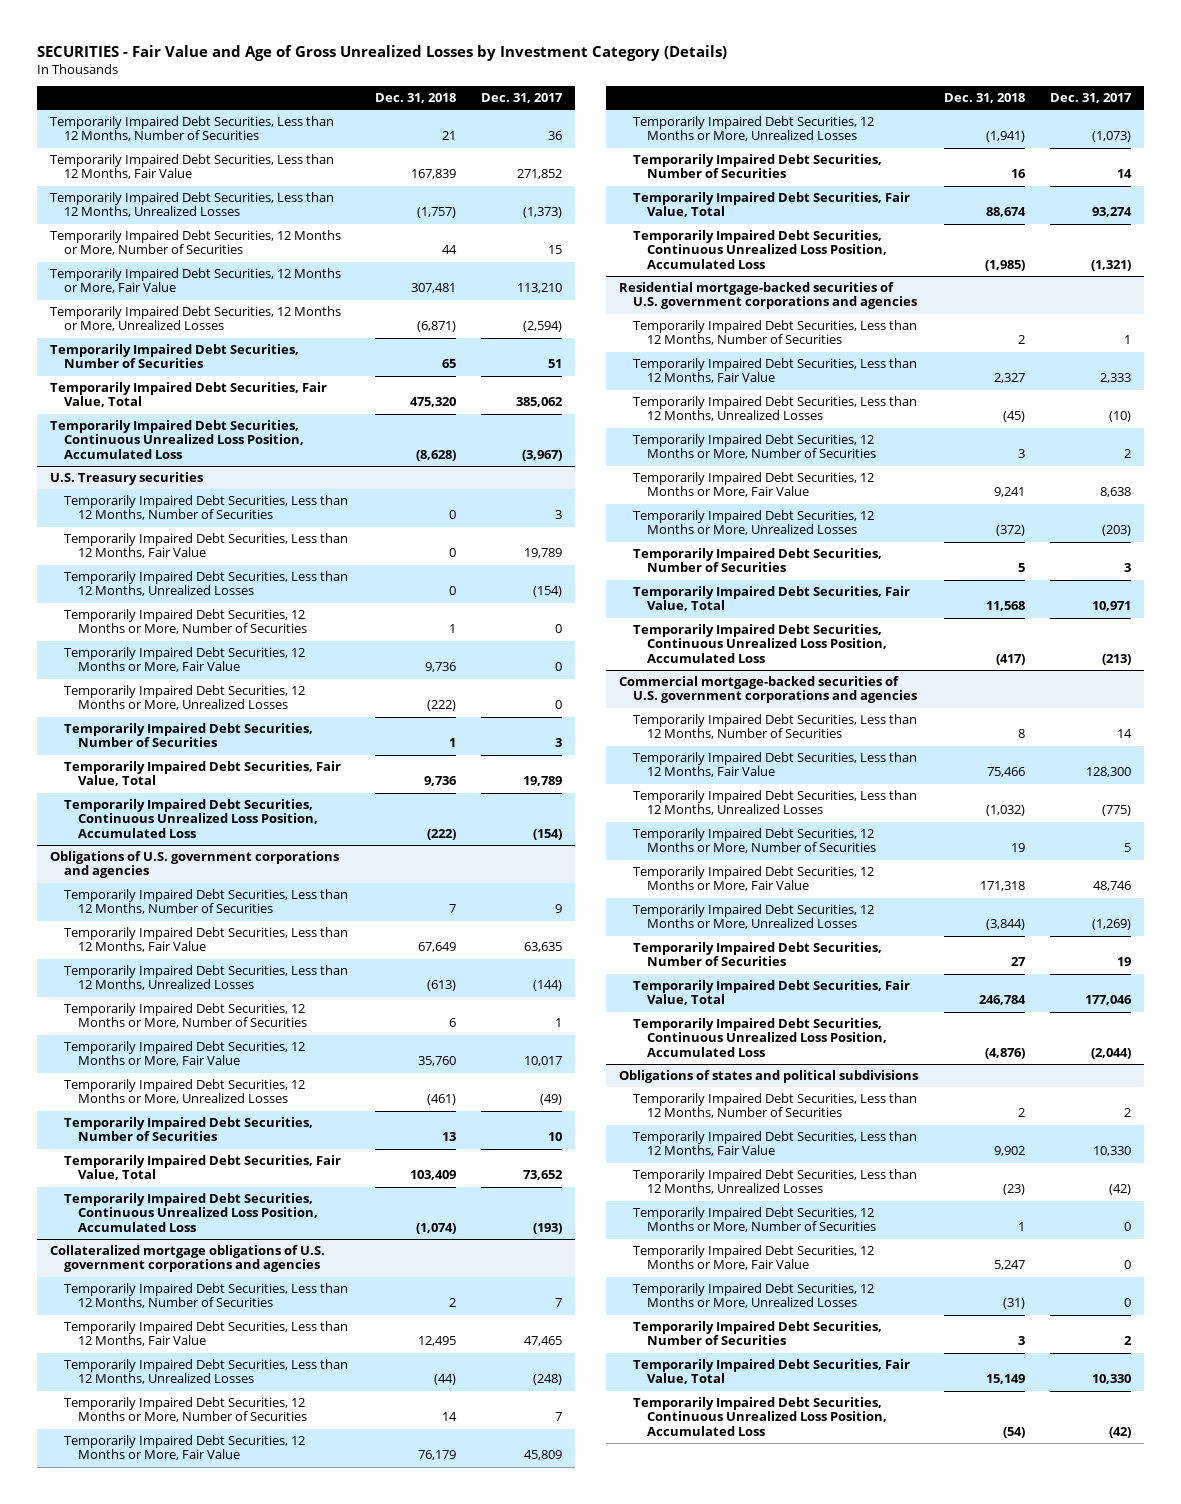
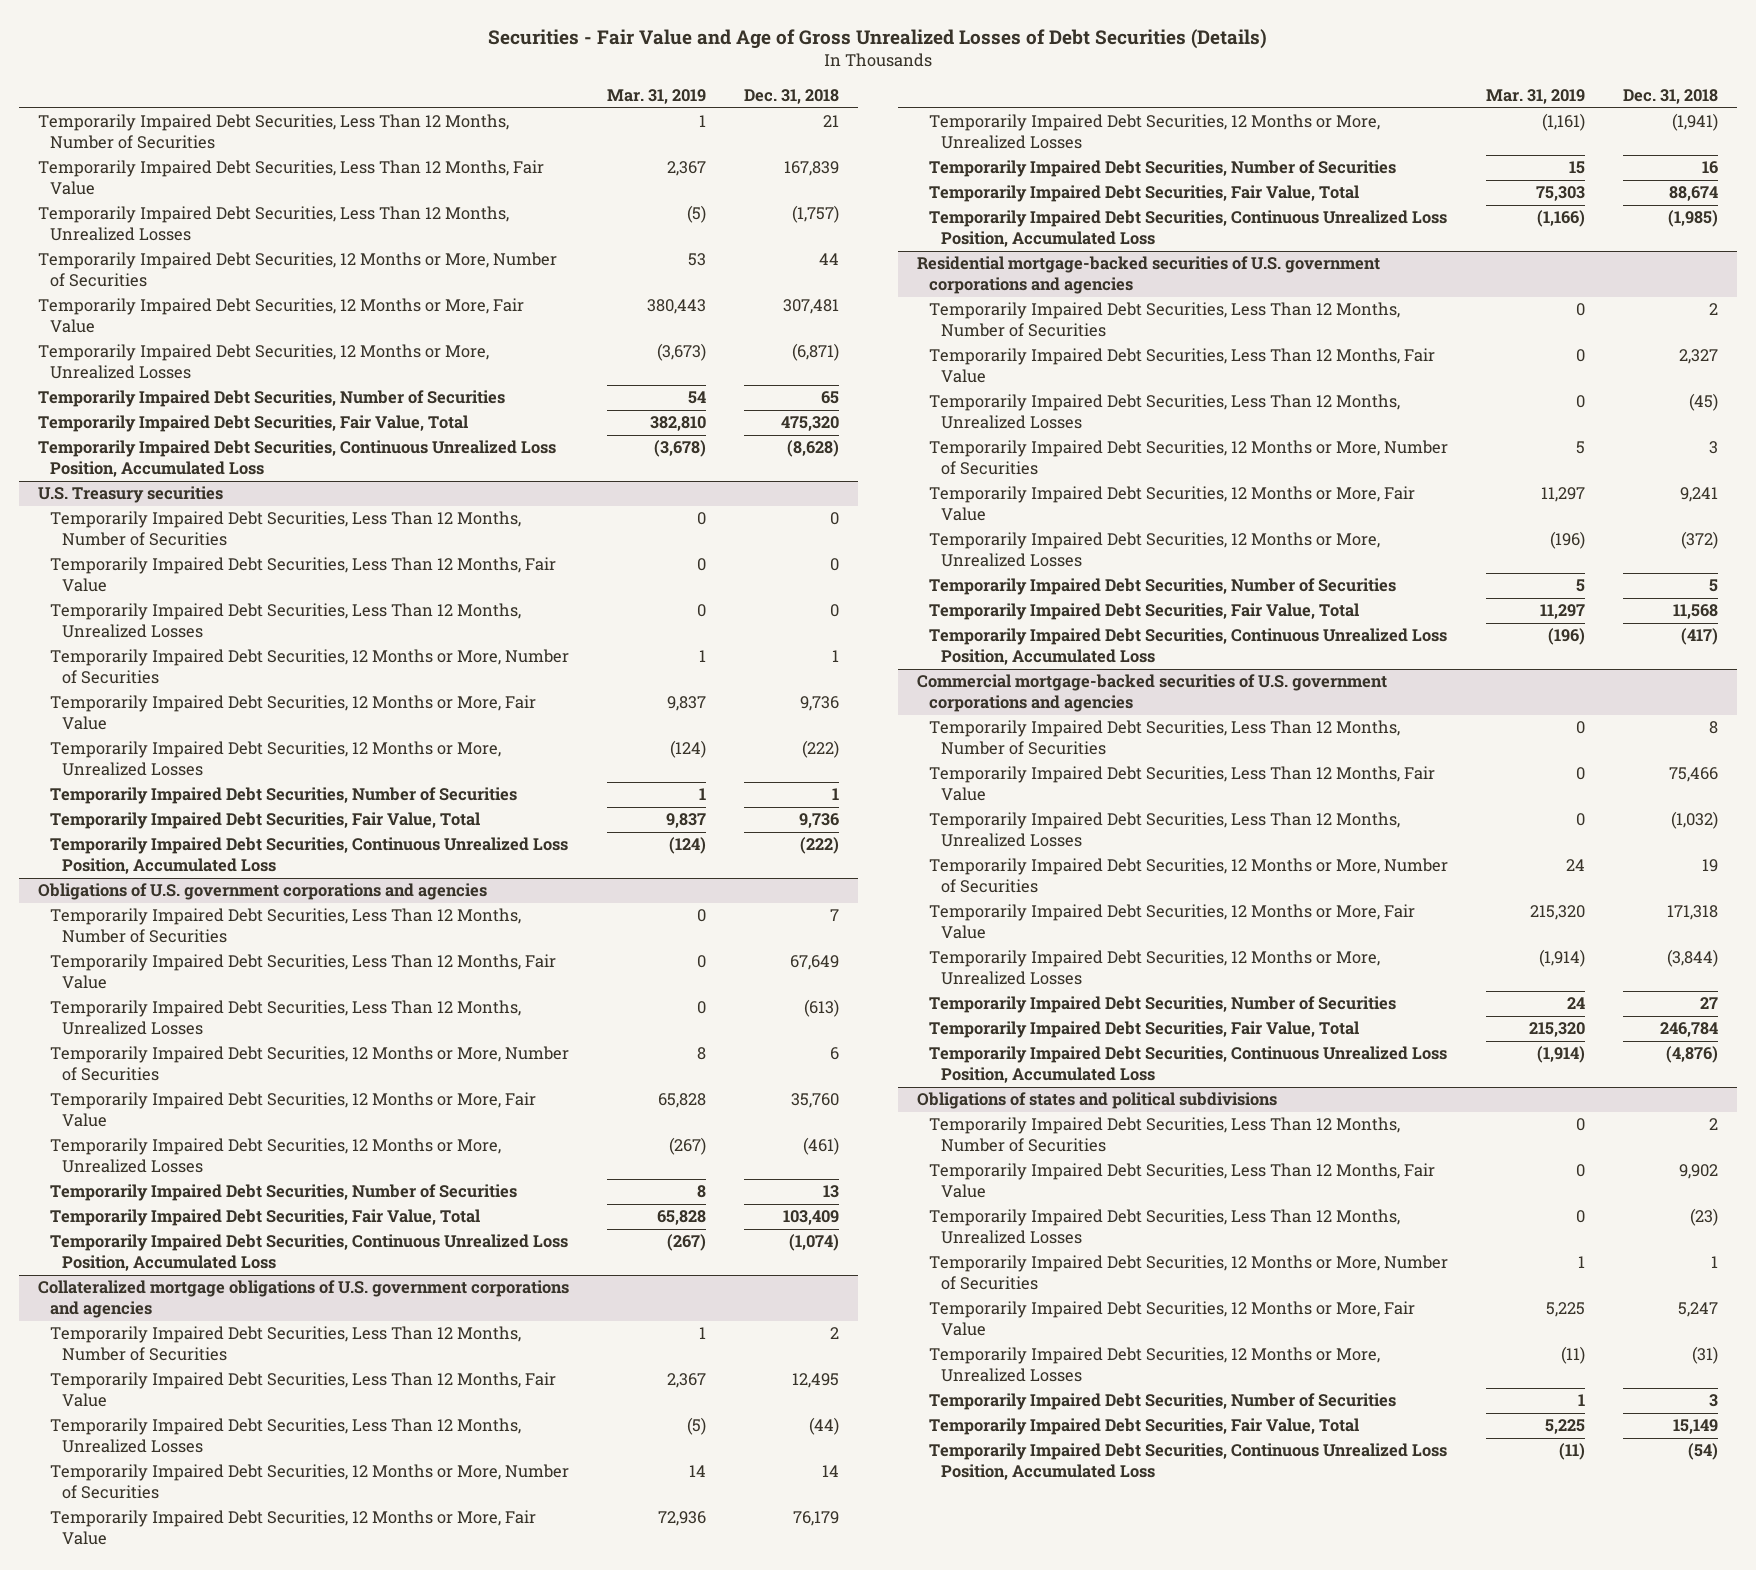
[37,44,728,61] SECURITIES - Fair Value and Age of Gross Unrealized Losses by Investment Category (Details) -> [488,29,1268,50] Securities - Fair Value and Age of Gross Unrealized Losses of Debt Securities (Details)
[481,93,564,104] Dec. 31, 2017 -> none
none -> [606,89,706,105] Mar. 31, 2019
[49,115,334,142] Temporarily Impaired Debt Securities, Less than 12 Months, Number of Securities -> [38,114,510,150] Temporarily Impaired Debt Securities, Less Than 12 Months, Number of Securities
[49,153,334,180] Temporarily Impaired Debt Securities, Less than 12 Months, Fair Value -> [38,160,545,196] Temporarily Impaired Debt Securities, Less Than 12 Months, Fair Value
[49,191,334,218] Temporarily Impaired Debt Securities, Less than 12 Months, Unrealized Losses -> [38,206,510,242] Temporarily Impaired Debt Securities, Less Than 12 Months, Unrealized Losses
[63,494,348,521] Temporarily Impaired Debt Securities, Less than 12 Months, Number of Securities -> [49,511,521,547] Temporarily Impaired Debt Securities, Less Than 12 Months, Number of Securities
[63,532,348,559] Temporarily Impaired Debt Securities, Less than 12 Months, Fair Value -> [49,557,556,593] Temporarily Impaired Debt Securities, Less Than 12 Months, Fair Value
[63,570,348,597] Temporarily Impaired Debt Securities, Less than 12 Months, Unrealized Losses -> [49,603,521,639] Temporarily Impaired Debt Securities, Less Than 12 Months, Unrealized Losses
[63,888,348,915] Temporarily Impaired Debt Securities, Less than 12 Months, Number of Securities -> [49,908,521,944] Temporarily Impaired Debt Securities, Less Than 12 Months, Number of Securities
[63,926,348,953] Temporarily Impaired Debt Securities, Less than 12 Months, Fair Value -> [49,954,556,990] Temporarily Impaired Debt Securities, Less Than 12 Months, Fair Value
[63,964,348,991] Temporarily Impaired Debt Securities, Less than 12 Months, Unrealized Losses -> [49,1000,521,1036] Temporarily Impaired Debt Securities, Less Than 12 Months, Unrealized Losses
[63,1282,348,1309] Temporarily Impaired Debt Securities, Less than 12 Months, Number of Securities -> [49,1326,521,1362] Temporarily Impaired Debt Securities, Less Than 12 Months, Number of Securities
[63,1320,348,1347] Temporarily Impaired Debt Securities, Less than 12 Months, Fair Value -> [49,1372,556,1408] Temporarily Impaired Debt Securities, Less Than 12 Months, Fair Value
[63,1358,348,1385] Temporarily Impaired Debt Securities, Less than 12 Months, Unrealized Losses -> [49,1418,521,1454] Temporarily Impaired Debt Securities, Less Than 12 Months, Unrealized Losses
[633,319,918,346] Temporarily Impaired Debt Securities, Less than 12 Months, Number of Securities -> [929,302,1401,338] Temporarily Impaired Debt Securities, Less Than 12 Months, Number of Securities
[633,357,918,384] Temporarily Impaired Debt Securities, Less than 12 Months, Fair Value -> [929,348,1436,384] Temporarily Impaired Debt Securities, Less Than 12 Months, Fair Value
[633,395,918,422] Temporarily Impaired Debt Securities, Less than 12 Months, Unrealized Losses -> [929,394,1401,430] Temporarily Impaired Debt Securities, Less Than 12 Months, Unrealized Losses
[633,713,918,740] Temporarily Impaired Debt Securities, Less than 12 Months, Number of Securities -> [929,720,1401,756] Temporarily Impaired Debt Securities, Less Than 12 Months, Number of Securities
[633,751,918,778] Temporarily Impaired Debt Securities, Less than 12 Months, Fair Value -> [929,766,1436,802] Temporarily Impaired Debt Securities, Less Than 12 Months, Fair Value
[633,789,918,816] Temporarily Impaired Debt Securities, Less than 12 Months, Unrealized Losses -> [929,812,1401,848] Temporarily Impaired Debt Securities, Less Than 12 Months, Unrealized Losses
[633,1092,918,1119] Temporarily Impaired Debt Securities, Less than 12 Months, Number of Securities -> [929,1117,1401,1153] Temporarily Impaired Debt Securities, Less Than 12 Months, Number of Securities
[633,1130,918,1157] Temporarily Impaired Debt Securities, Less than 12 Months, Fair Value -> [929,1163,1436,1199] Temporarily Impaired Debt Securities, Less Than 12 Months, Fair Value
[633,1168,918,1195] Temporarily Impaired Debt Securities, Less than 12 Months, Unrealized Losses -> [929,1209,1401,1245] Temporarily Impaired Debt Securities, Less Than 12 Months, Unrealized Losses

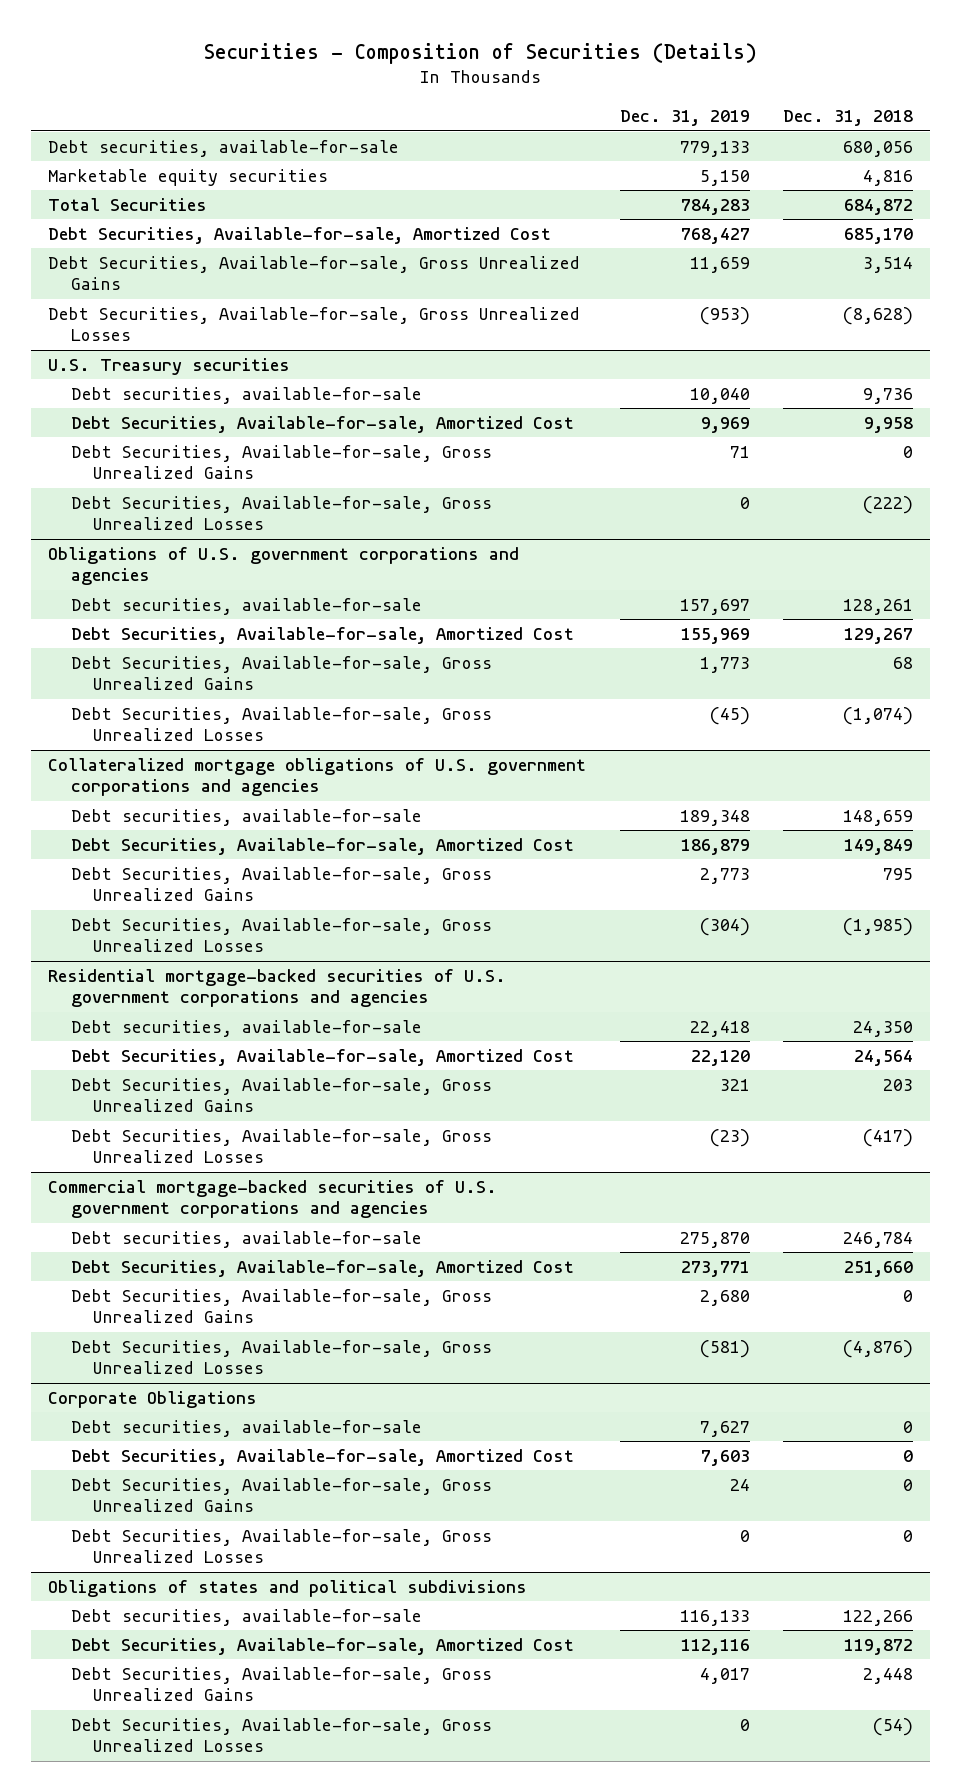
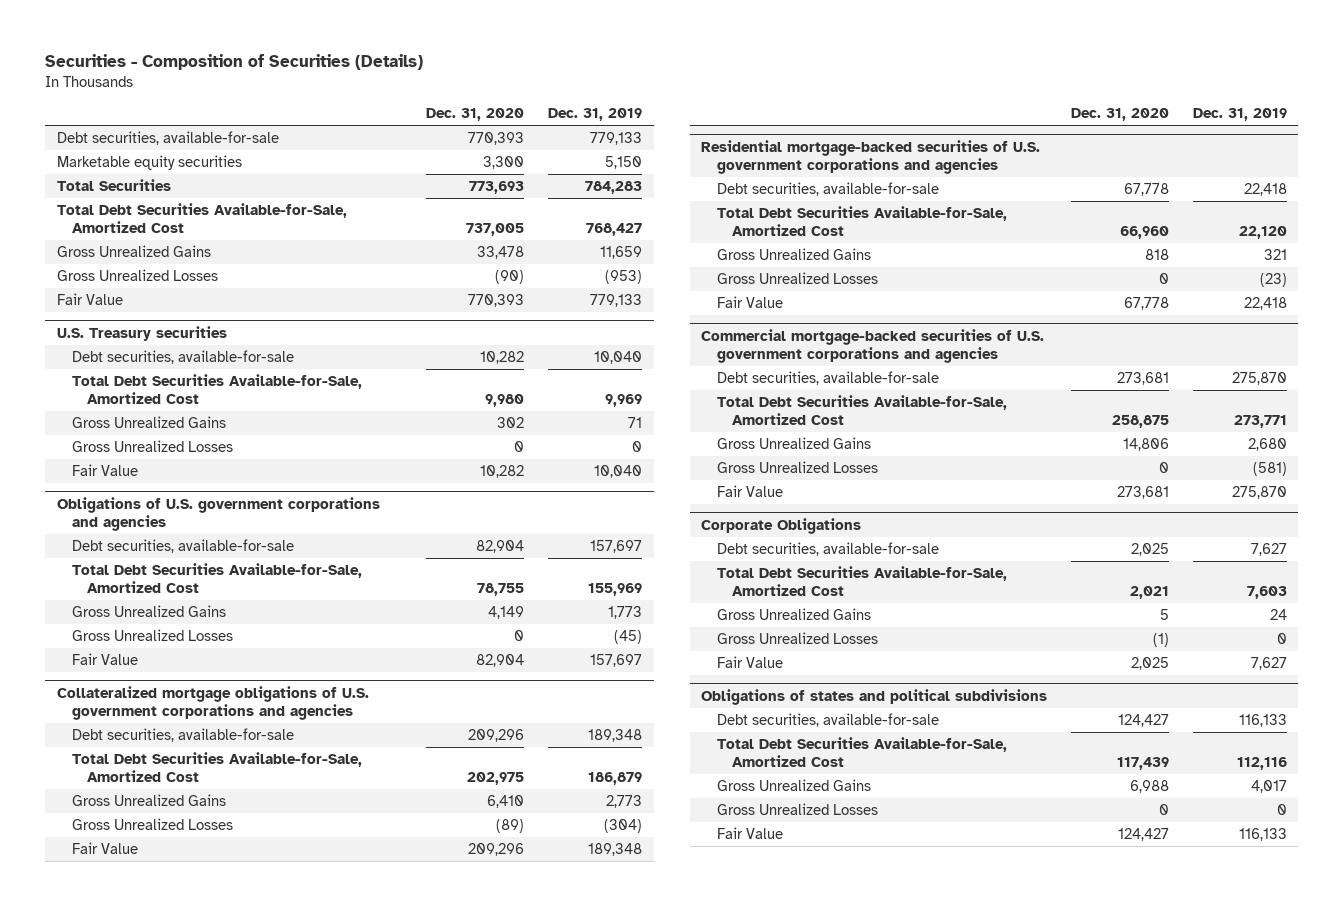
[783,110,914,127] Dec. 31, 2018 -> none
none -> [426,108,525,122] Dec. 31, 2020
[48,226,552,244] Debt Securities, Available-for-sale, Amortized Cost -> [56,202,347,233] Total Debt Securities Available-for-Sale, Amortized Cost
[48,255,581,291] Debt Securities, Available-for-sale, Gross Unrealized Gains -> [56,244,211,257] Gross Unrealized Gains
[48,306,581,342] Debt Securities, Available-for-sale, Gross Unrealized Losses -> [56,268,218,281] Gross Unrealized Losses
none -> [56,292,123,305] Fair Value
[70,415,574,433] Debt Securities, Available-for-sale, Amortized Cost -> [71,373,362,404] Total Debt Securities Available-for-Sale, Amortized Cost
[70,444,492,480] Debt Securities, Available-for-sale, Gross Unrealized Gains -> [71,415,226,428] Gross Unrealized Gains
[70,495,492,531] Debt Securities, Available-for-sale, Gross Unrealized Losses -> [71,439,233,452] Gross Unrealized Losses
none -> [71,463,138,476] Fair Value
[70,626,574,644] Debt Securities, Available-for-sale, Amortized Cost -> [71,562,362,593] Total Debt Securities Available-for-Sale, Amortized Cost
[70,655,492,691] Debt Securities, Available-for-sale, Gross Unrealized Gains -> [71,604,226,617] Gross Unrealized Gains
[70,706,492,742] Debt Securities, Available-for-sale, Gross Unrealized Losses -> [71,628,233,641] Gross Unrealized Losses
none -> [71,652,138,665] Fair Value
[70,837,574,855] Debt Securities, Available-for-sale, Amortized Cost -> [71,751,362,782] Total Debt Securities Available-for-Sale, Amortized Cost
[70,866,492,902] Debt Securities, Available-for-sale, Gross Unrealized Gains -> [71,793,226,806] Gross Unrealized Gains
[70,917,492,953] Debt Securities, Available-for-sale, Gross Unrealized Losses -> [71,817,233,830] Gross Unrealized Losses
none -> [71,841,138,854] Fair Value
[70,1048,574,1066] Debt Securities, Available-for-sale, Amortized Cost -> [716,205,1007,236] Total Debt Securities Available-for-Sale, Amortized Cost
[70,1077,492,1113] Debt Securities, Available-for-sale, Gross Unrealized Gains -> [716,247,871,260] Gross Unrealized Gains
[70,1128,492,1164] Debt Securities, Available-for-sale, Gross Unrealized Losses -> [716,271,878,284] Gross Unrealized Losses
none -> [716,295,783,308] Fair Value
[70,1259,574,1277] Debt Securities, Available-for-sale, Amortized Cost -> [716,394,1007,425] Total Debt Securities Available-for-Sale, Amortized Cost
[70,1288,492,1324] Debt Securities, Available-for-sale, Gross Unrealized Gains -> [716,436,871,449] Gross Unrealized Gains
[70,1339,492,1375] Debt Securities, Available-for-sale, Gross Unrealized Losses -> [716,460,878,473] Gross Unrealized Losses
none -> [716,484,783,497] Fair Value
[70,1448,574,1466] Debt Securities, Available-for-sale, Amortized Cost -> [716,565,1007,596] Total Debt Securities Available-for-Sale, Amortized Cost
[70,1477,492,1513] Debt Securities, Available-for-sale, Gross Unrealized Gains -> [716,607,871,620] Gross Unrealized Gains
[70,1528,492,1564] Debt Securities, Available-for-sale, Gross Unrealized Losses -> [716,631,878,644] Gross Unrealized Losses
none -> [716,655,783,668] Fair Value
[70,1637,574,1655] Debt Securities, Available-for-sale, Amortized Cost -> [716,736,1007,767] Total Debt Securities Available-for-Sale, Amortized Cost
[70,1666,492,1702] Debt Securities, Available-for-sale, Gross Unrealized Gains -> [716,778,871,791] Gross Unrealized Gains
[70,1717,492,1753] Debt Securities, Available-for-sale, Gross Unrealized Losses -> [716,802,878,815] Gross Unrealized Losses
none -> [716,826,783,839] Fair Value

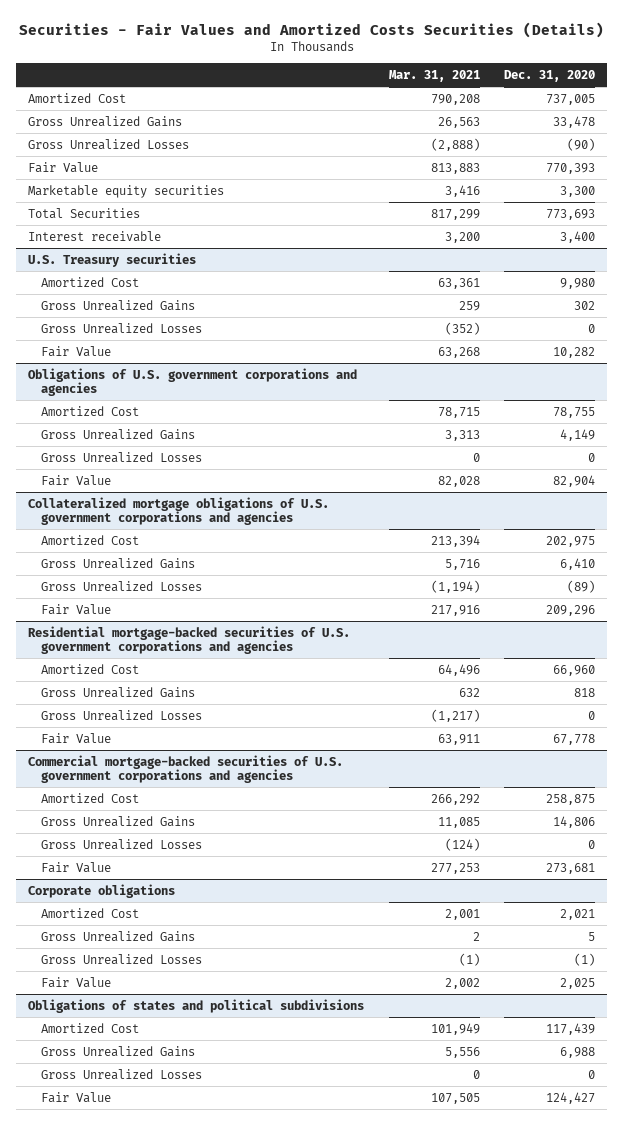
[44,54,423,71] Securities - Composition of Securities (Details) -> [18,21,604,38] Securities - Fair Values and Amortized Costs Securities (Details)
[547,108,642,122] Dec. 31, 2019 -> none
none -> [388,69,480,82] Mar. 31, 2021
[56,130,279,145] Debt securities, available-for-sale -> none
[56,202,347,233] Total Debt Securities Available-for-Sale, Amortized Cost -> [28,92,127,103] Amortized Cost
[56,154,242,170] Marketable equity securities -> [28,184,225,198] Marketable equity securities
[56,178,171,191] Total Securities -> [28,207,141,219] Total Securities
none -> [28,230,162,242] Interest receivable
[71,349,294,364] Debt securities, available-for-sale -> none
[71,373,362,404] Total Debt Securities Available-for-Sale, Amortized Cost -> [41,276,140,287] Amortized Cost
[71,538,294,553] Debt securities, available-for-sale -> none
[71,562,362,593] Total Debt Securities Available-for-Sale, Amortized Cost -> [41,405,140,416] Amortized Cost
[71,727,294,742] Debt securities, available-for-sale -> none
[71,751,362,782] Total Debt Securities Available-for-Sale, Amortized Cost -> [41,534,140,545] Amortized Cost
[716,181,939,196] Debt securities, available-for-sale -> none
[716,205,1007,236] Total Debt Securities Available-for-Sale, Amortized Cost -> [41,663,140,674] Amortized Cost
[716,370,939,385] Debt securities, available-for-sale -> none
[716,394,1007,425] Total Debt Securities Available-for-Sale, Amortized Cost -> [41,792,140,803] Amortized Cost
[716,541,939,556] Debt securities, available-for-sale -> none
[701,517,862,534] Corporate Obligations -> [28,883,176,898] Corporate obligations
[716,565,1007,596] Total Debt Securities Available-for-Sale, Amortized Cost -> [41,907,140,918] Amortized Cost
[716,712,939,727] Debt securities, available-for-sale -> none
[716,736,1007,767] Total Debt Securities Available-for-Sale, Amortized Cost -> [41,1022,140,1033] Amortized Cost

